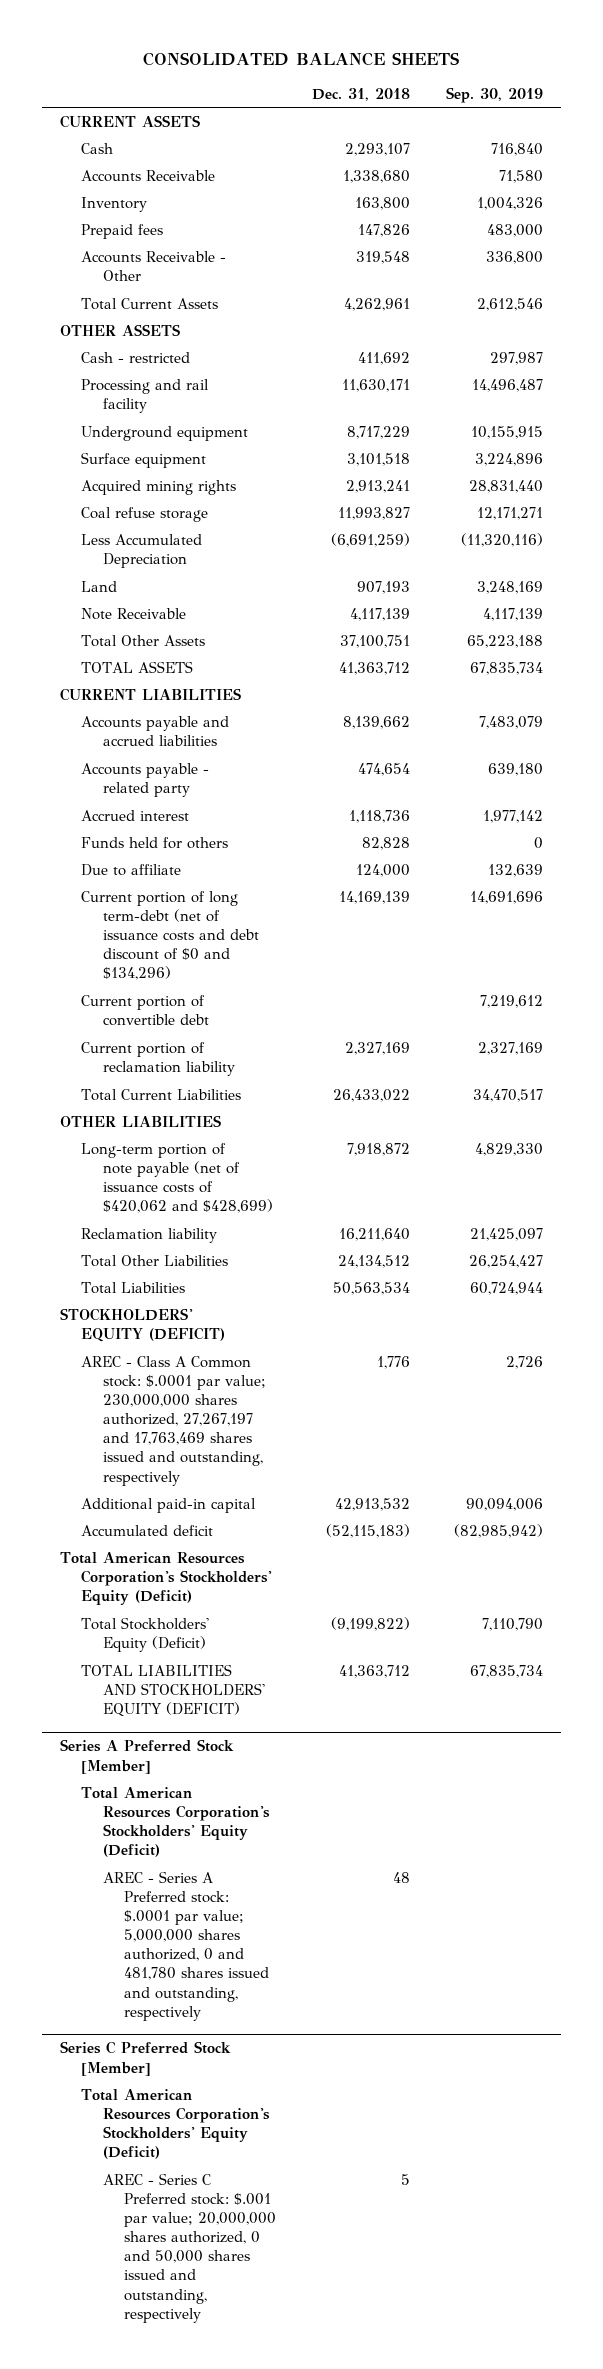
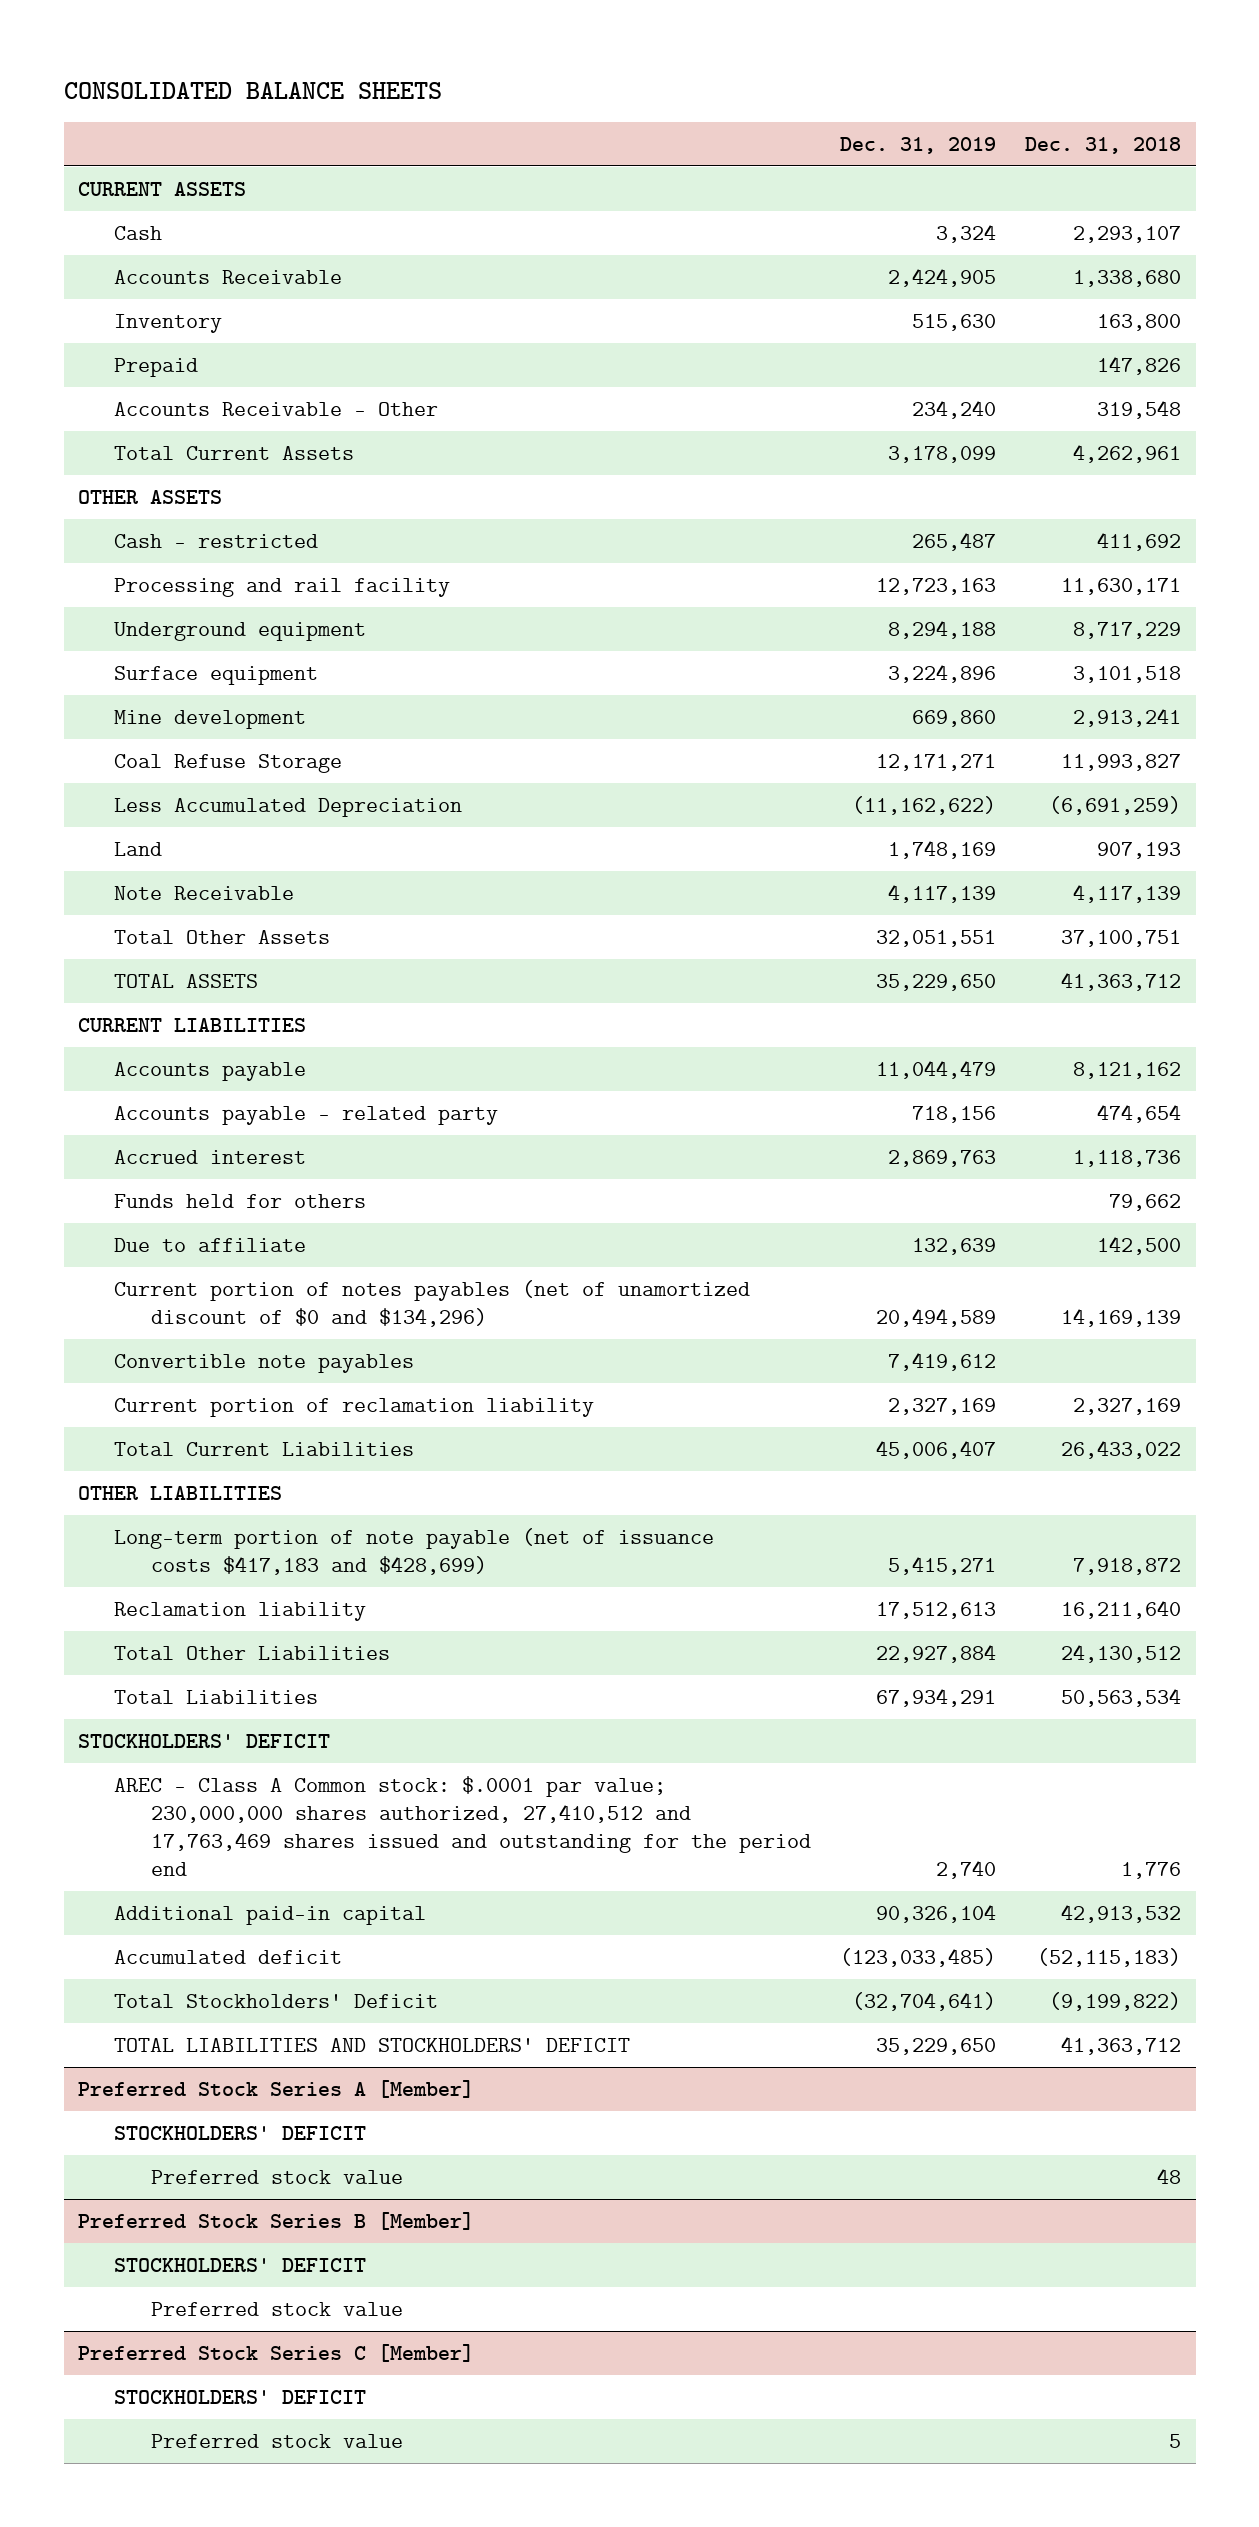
[446,86,544,103] Sep. 30, 2019 -> none
none -> [839,136,996,154] Dec. 31, 2019
[81,223,164,239] Prepaid fees -> [114,357,199,377] Prepaid
[81,479,237,495] Acquired mining rights -> [114,709,307,729] Mine development
[81,506,209,522] Coal refuse storage -> [114,753,343,773] Coal Refuse Storage
[81,715,230,747] Accounts payable and accrued liabilities -> none
none -> [114,1061,307,1081] Accounts payable
[81,994,209,1027] Current portion of convertible debt -> none
[362,836,411,850] 82,828 -> [1109,1193,1182,1211] 79,662
[356,863,411,877] 124,000 -> [1097,1235,1182,1255] 142,500
[81,890,259,981] Current portion of long term-debt (net of issuance costs and debt discount of $0 and $134,296) -> [114,1279,751,1328] Current portion of notes payables (net of unamortized discount of $0 and $134,296)
none -> [114,1353,415,1373] Convertible note payables
[81,1142,273,1214] Long-term portion of note payable (net of issuance costs of $420,062 and $428,699) -> [114,1527,715,1576] Long-term portion of note payable (net of issuance costs $417,183 and $428,699)
[338,1254,411,1268] 24,134,512 -> [1061,1643,1182,1663] 24,130,512
[59,1307,226,1343] STOCKHOLDERS' EQUITY (DEFICIT) -> [78,1733,331,1748] STOCKHOLDERS' DEFICIT
[81,1355,266,1486] AREC - Class A Common stock: $.0001 par value; 230,000,000 shares authorized, 27,267,197 and 17,763,469 shares issued and outstanding, respectively -> [114,1775,811,1877] AREC - Class A Common stock: $.0001 par value; 230,000,000 shares authorized, 27,410,512 and 17,763,469 shares issued and outstanding for the period end
[59,1551,273,1606] Total American Resources Corporation's Stockholders' Equity (Deficit) -> none
[81,1786,270,1858] Total American Resources Corporation's Stockholders' Equity (Deficit) -> none
[81,2088,270,2160] Total American Resources Corporation's Stockholders' Equity (Deficit) -> none
[102,2172,277,2323] AREC - Series C Preferred stock: $.001 par value; 20,000,000 shares authorized, 0 and 50,000 shares issued and outstanding, respectively -> none
[81,1616,210,1653] Total Stockholders' Equity (Deficit) -> [114,1993,439,2008] Total Stockholders' Deficit
[81,1663,265,1718] TOTAL LIABILITIES AND STOCKHOLDERS' EQUITY (DEFICIT) -> [114,2037,631,2052] TOTAL LIABILITIES AND STOCKHOLDERS' DEFICIT
[59,1739,234,1774] Series A Preferred Stock [Member] -> [78,2079,475,2098] Preferred Stock Series A [Member]
none -> [114,2125,367,2140] STOCKHOLDERS' DEFICIT
[102,1870,270,2021] AREC - Series A Preferred stock: $.0001 par value; 5,000,000 shares authorized, 0 and 481,780 shares issued and outstanding, respectively -> [150,2169,403,2184] Preferred stock value
none -> [78,2211,475,2230] Preferred Stock Series B [Member]
none -> [114,2257,367,2272] STOCKHOLDERS' DEFICIT
none -> [150,2301,403,2316] Preferred stock value
[59,2041,231,2076] Series C Preferred Stock [Member] -> [78,2343,475,2362] Preferred Stock Series C [Member]
none -> [114,2389,367,2404] STOCKHOLDERS' DEFICIT
none -> [150,2433,403,2448] Preferred stock value

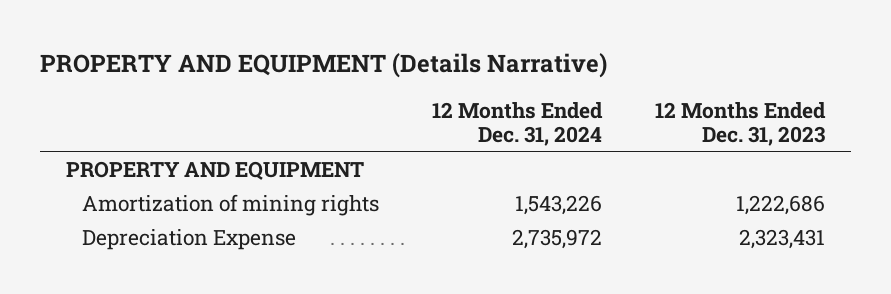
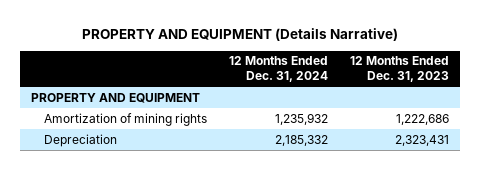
[514,194,602,215] 1,543,226 -> [275,112,329,125] 1,235,932
[81,228,296,250] Depreciation Expense -> [44,133,118,147] Depreciation
[511,228,602,249] 2,735,972 -> [275,134,329,146] 2,185,332

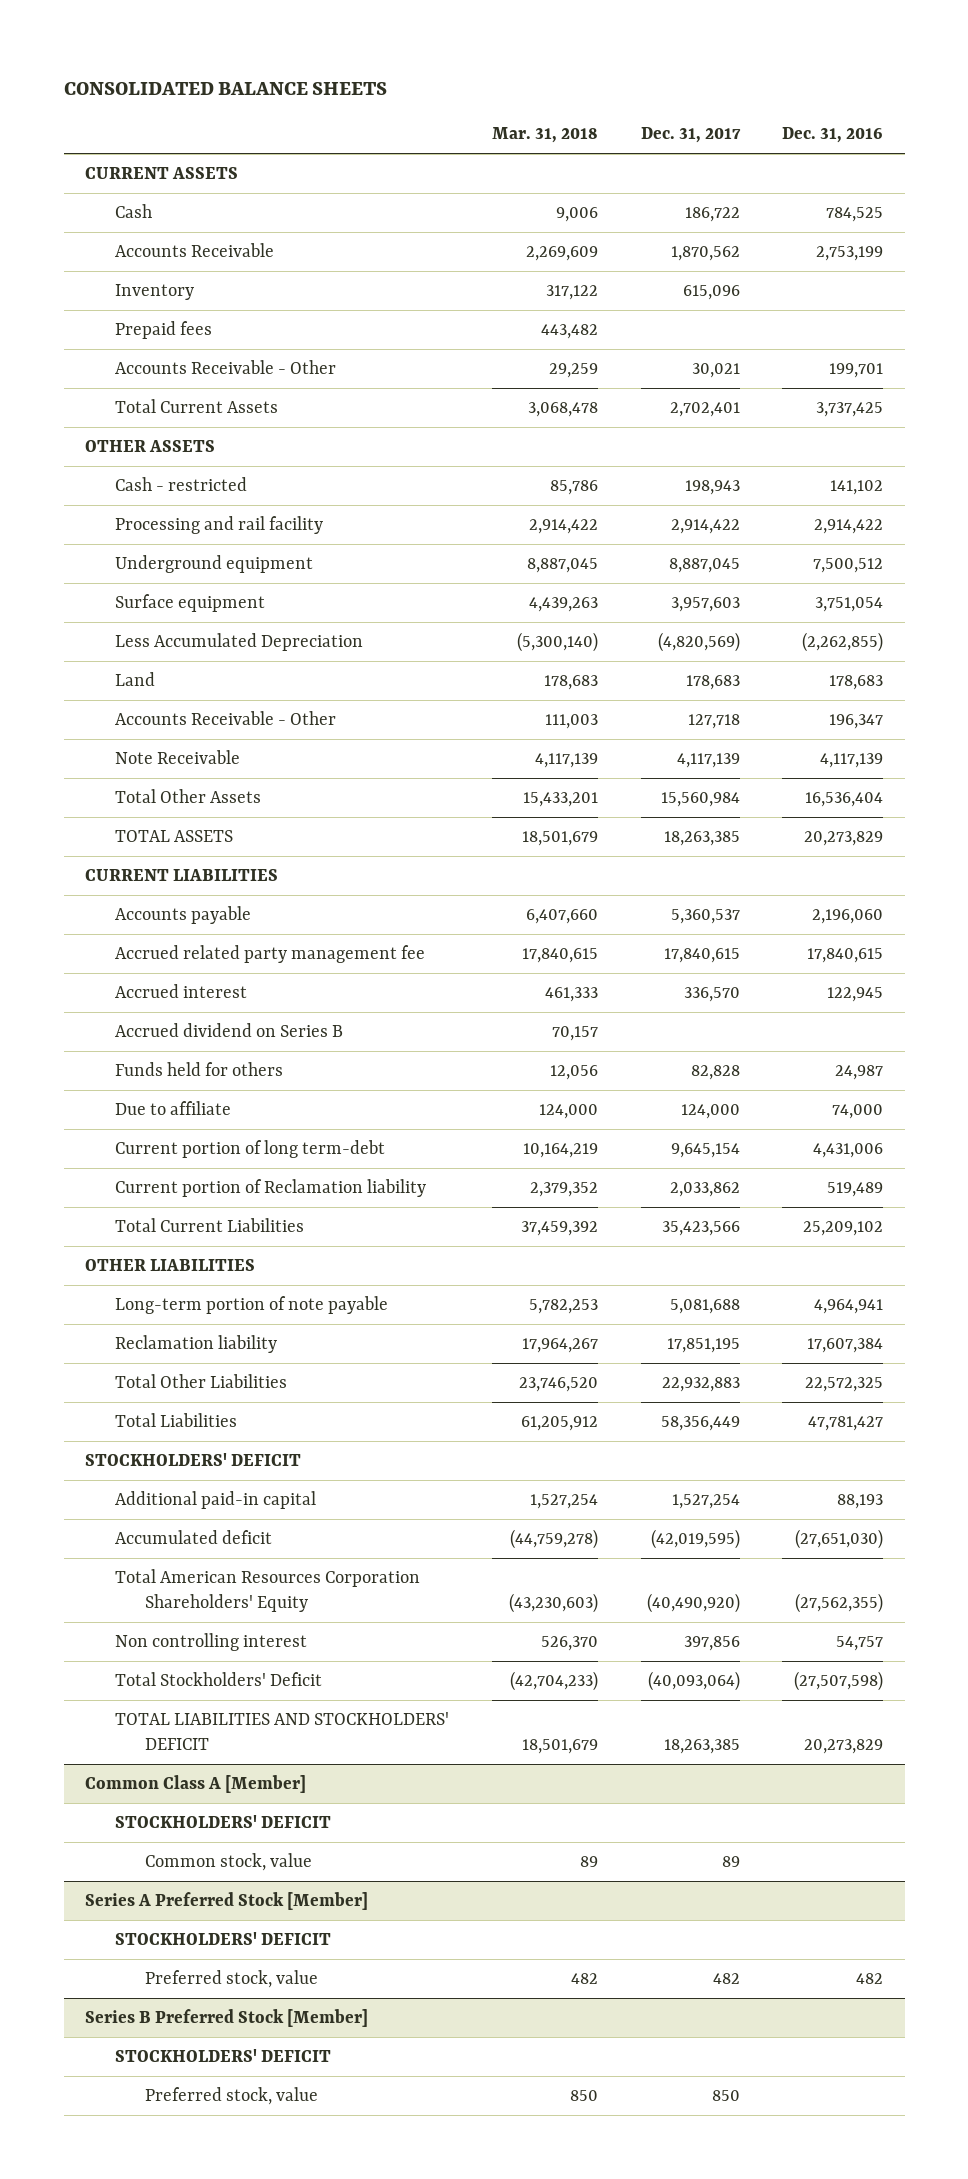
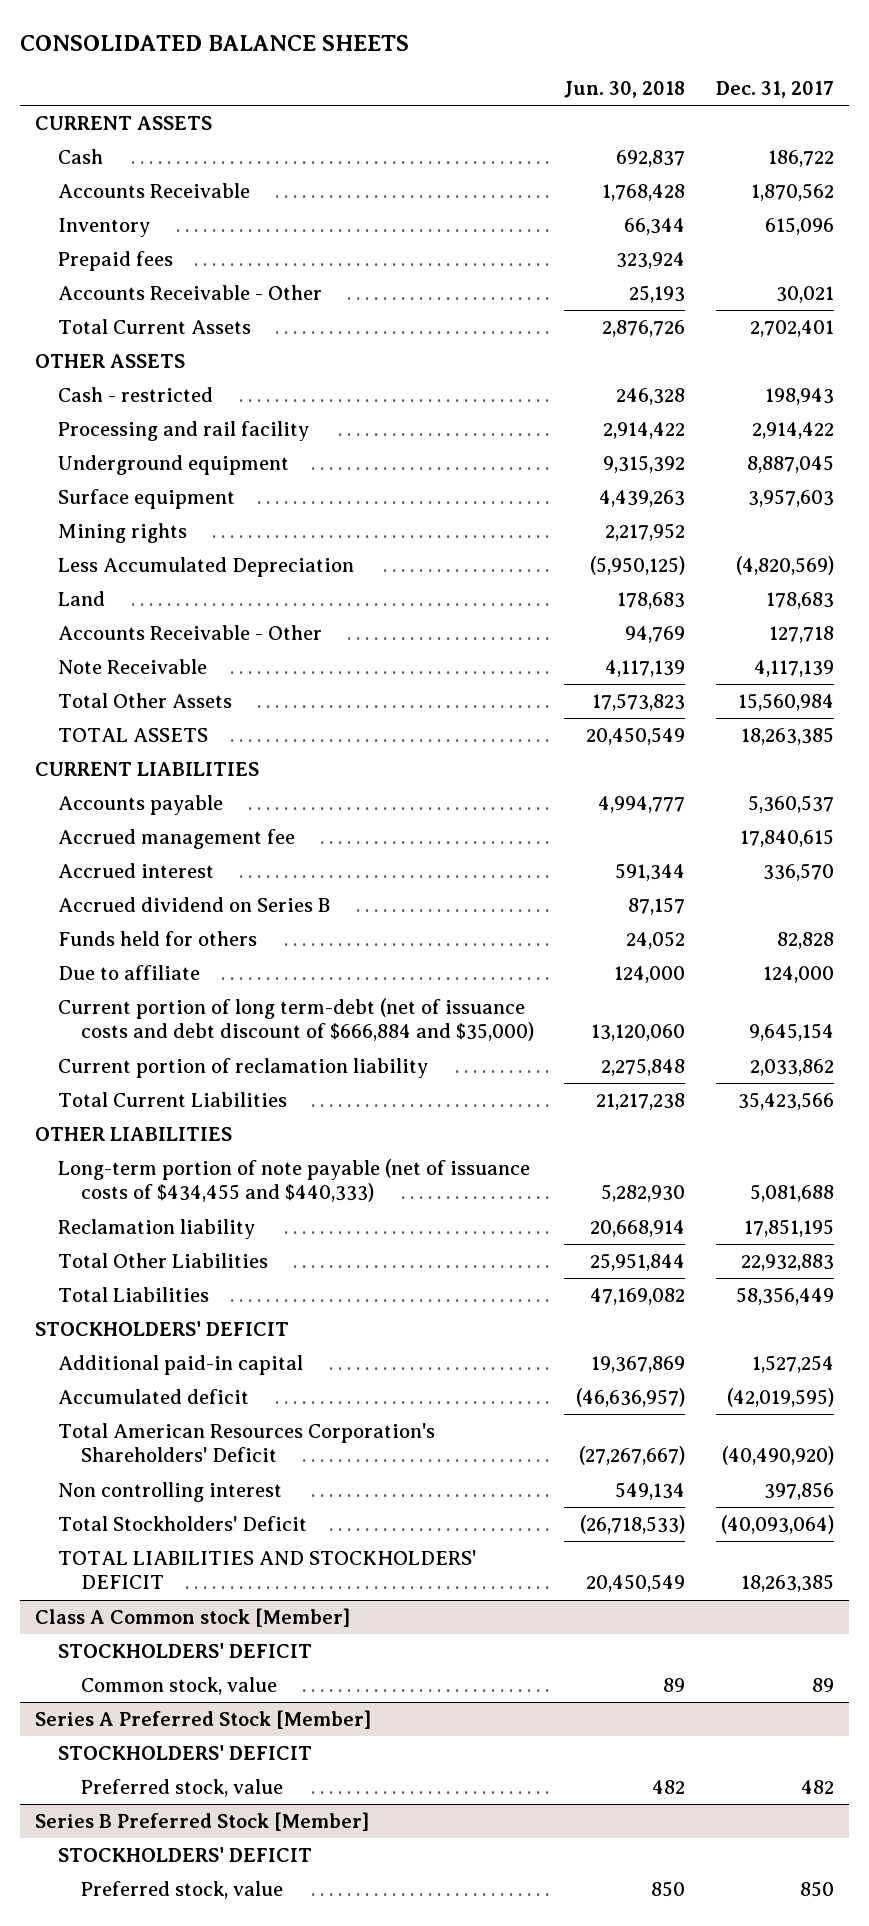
[491,127,598,144] Mar. 31, 2018 -> none
[782,127,884,144] Dec. 31, 2016 -> none
none -> [564,80,686,98] Jun. 30, 2018
none -> [58,523,188,544] Mining rights
[115,944,426,963] Accrued related party management fee -> [58,829,296,850] Accrued management fee
[115,1139,386,1158] Current portion of long term-debt -> [58,998,534,1042] Current portion of long term-debt (net of issuance costs and debt discount of $666,884 and $35,000)
[115,1178,427,1197] Current portion of Reclamation liability -> [58,1058,429,1079] Current portion of reclamation liability
[115,1295,389,1314] Long-term portion of note payable -> [58,1159,531,1203] Long-term portion of note payable (net of issuance costs of $434,455 and $440,333)
[115,1568,421,1612] Total American Resources Corporation Shareholders' Equity -> [58,1423,436,1463] Total American Resources Corporation's Shareholders' Deficit
[84,1774,306,1793] Common Class A [Member] -> [35,1608,351,1628] Class A Common stock [Member]

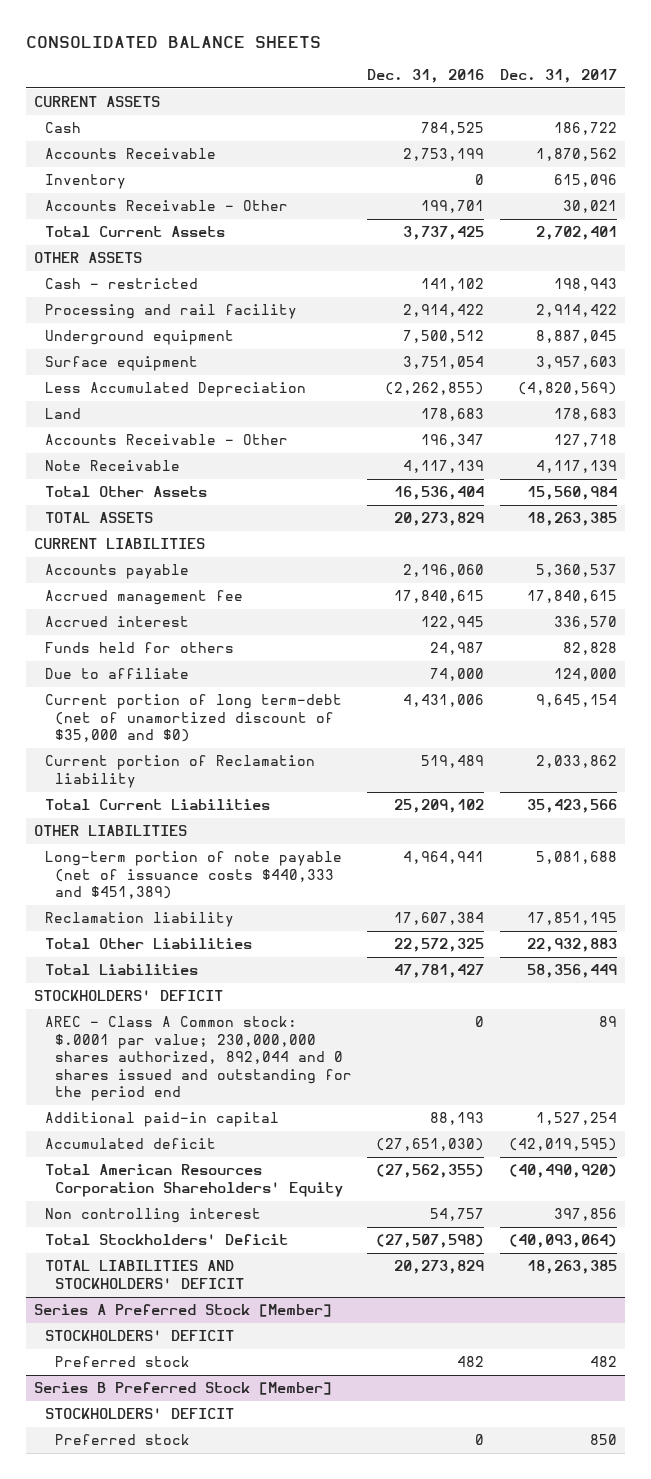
[564,80,686,98] Jun. 30, 2018 -> none
none -> [367,68,485,83] Dec. 31, 2016
[58,251,174,272] Prepaid fees -> none
[58,523,188,544] Mining rights -> none
[58,897,331,913] Accrued dividend on Series B -> none
[58,998,534,1042] Current portion of long term-debt (net of issuance costs and debt discount of $666,884 and $35,000) -> [44,694,342,743] Current portion of long term-debt (net of unamortized discount of $35,000 and $0)
[58,1058,429,1079] Current portion of reclamation liability -> [44,755,315,788] Current portion of Reclamation liability
[58,1159,531,1203] Long-term portion of note payable (net of issuance costs of $434,455 and $440,333) -> [44,851,342,900] Long-term portion of note payable (net of issuance costs $440,333 and $451,389)
none -> [44,1016,353,1102] AREC - Class A Common stock: $.0001 par value; 230,000,000 shares authorized, 892,044 and 0 shares issued and outstanding for the period end
[58,1423,436,1463] Total American Resources Corporation's Shareholders' Deficit -> [44,1164,344,1197] Total American Resources Corporation Shareholders' Equity
[35,1608,351,1628] Class A Common stock [Member] -> none
[58,1643,313,1659] STOCKHOLDERS' DEFICIT -> none
[80,1677,277,1696] Common stock, value -> none
[80,1779,283,1798] Preferred stock, value -> [55,1356,191,1368] Preferred stock
[80,1881,283,1900] Preferred stock, value -> [55,1434,191,1446] Preferred stock

